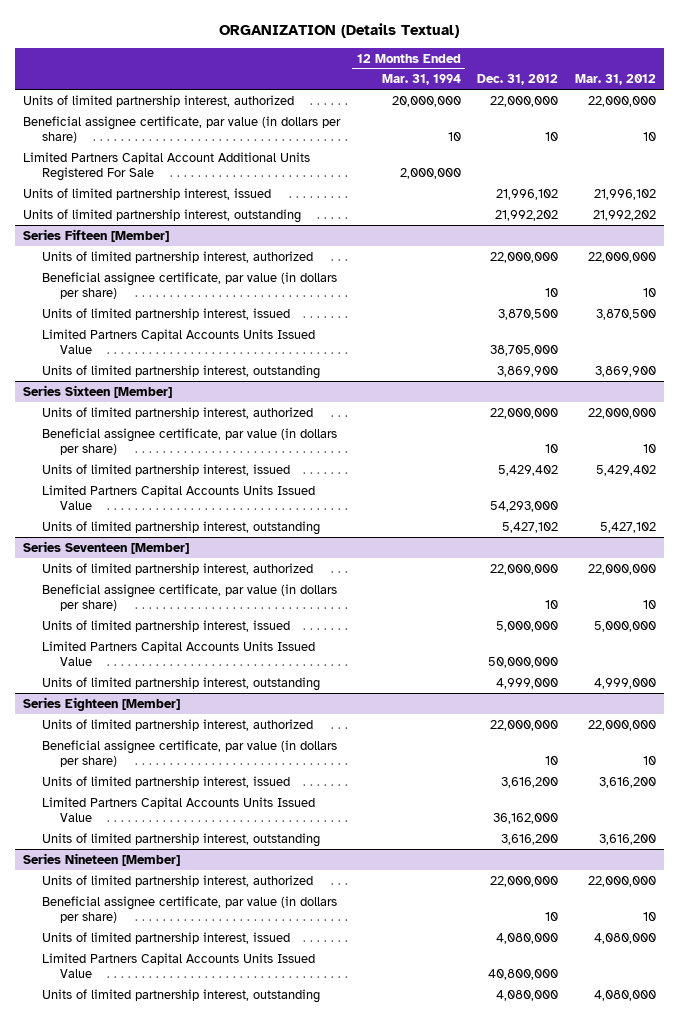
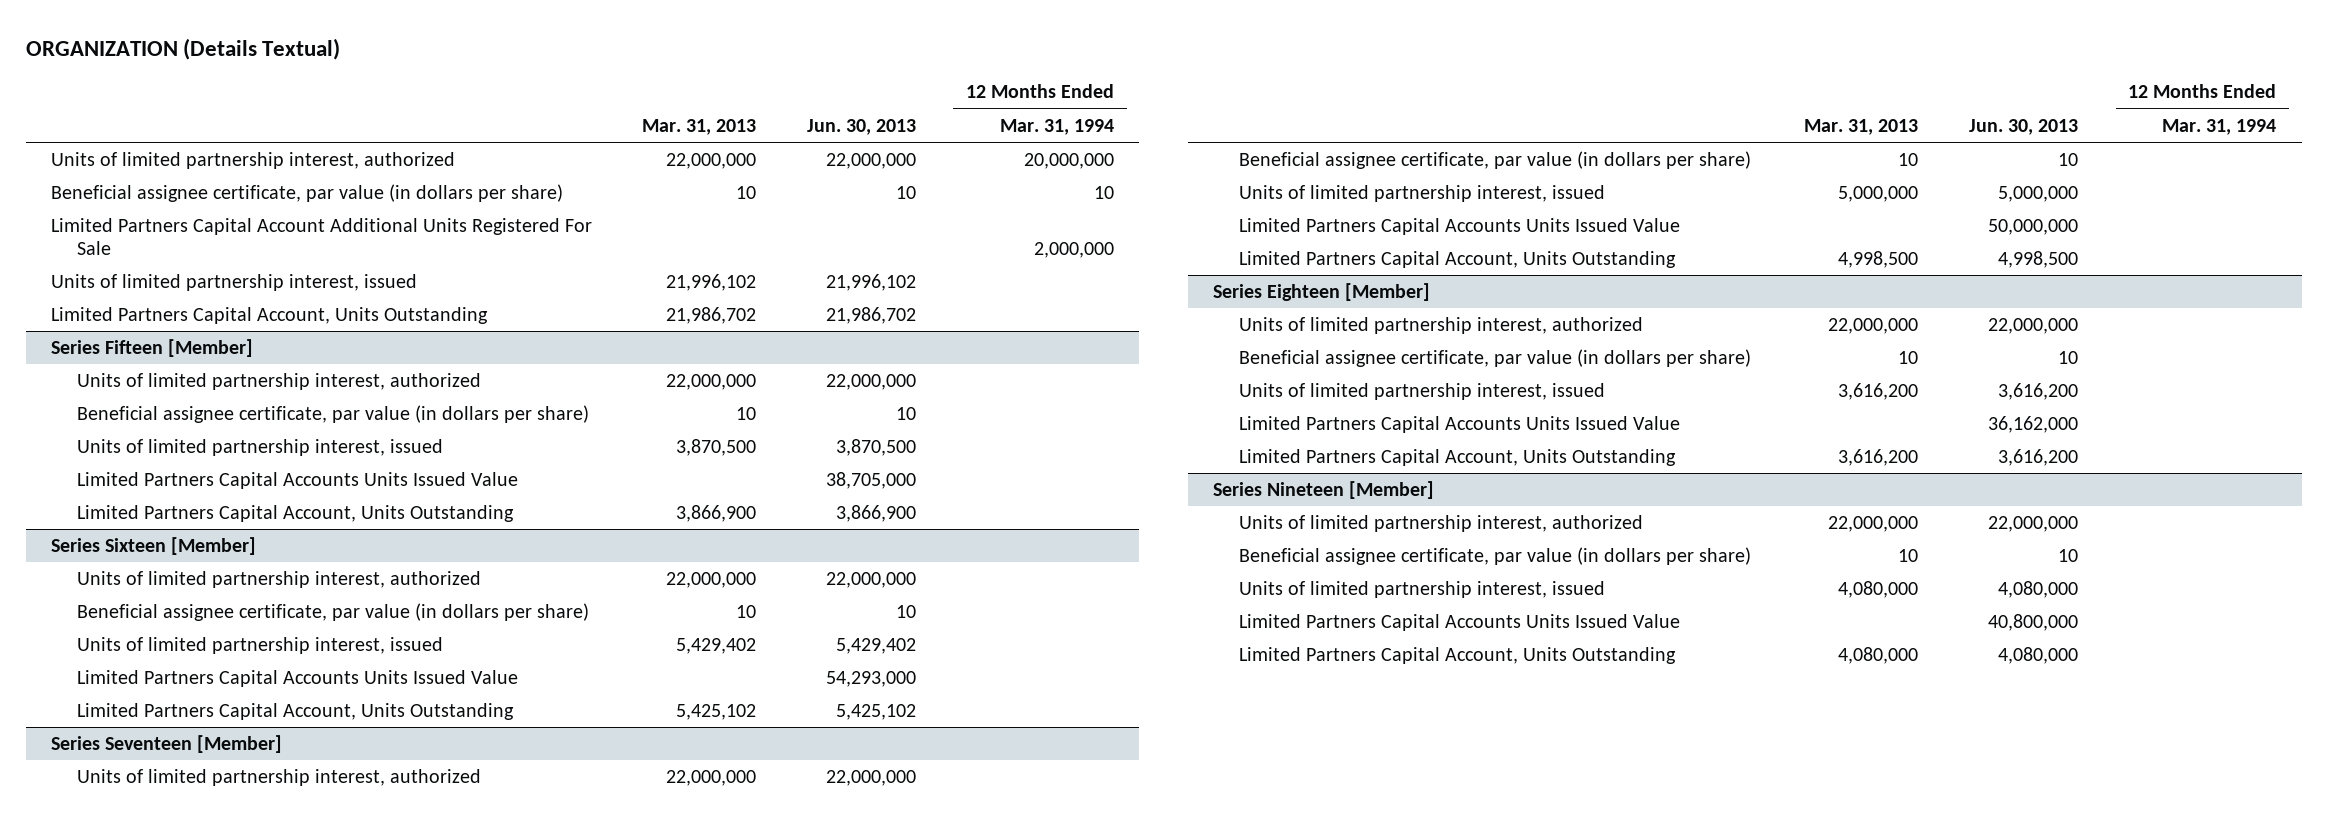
[477,74,559,86] Dec. 31, 2012 -> none
[574,74,656,86] Mar. 31, 2012 -> none
none -> [642,118,757,135] Mar. 31, 2013
none -> [806,118,916,135] Jun. 30, 2013
[23,208,302,223] Units of limited partnership interest, outstanding -> [50,307,488,325] Limited Partners Capital Account, Units Outstanding
[41,364,320,379] Units of limited partnership interest, outstanding -> [76,505,514,523] Limited Partners Capital Account, Units Outstanding
[41,520,320,535] Units of limited partnership interest, outstanding -> [76,703,514,721] Limited Partners Capital Account, Units Outstanding
[41,676,320,691] Units of limited partnership interest, outstanding -> [1238,251,1676,269] Limited Partners Capital Account, Units Outstanding
[41,832,320,847] Units of limited partnership interest, outstanding -> [1238,449,1676,467] Limited Partners Capital Account, Units Outstanding
[41,988,320,1003] Units of limited partnership interest, outstanding -> [1238,647,1676,665] Limited Partners Capital Account, Units Outstanding

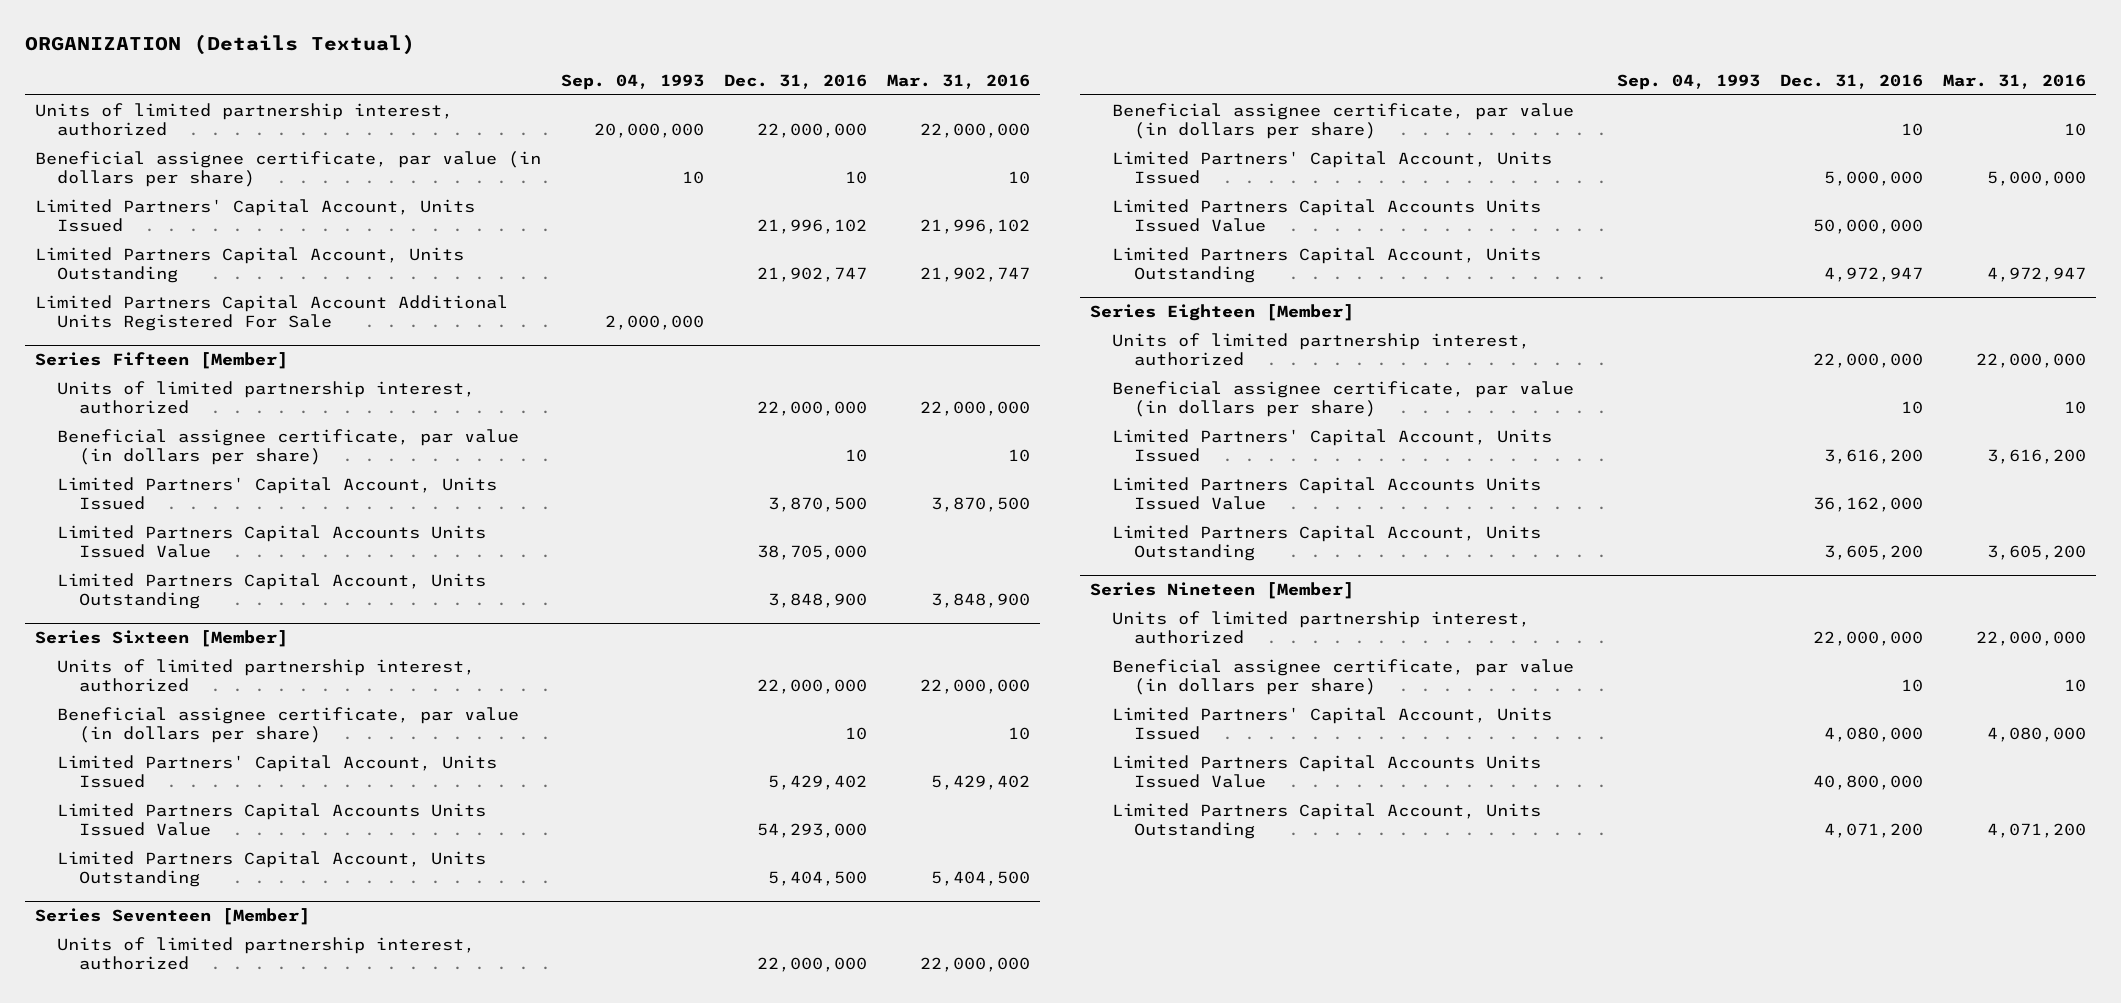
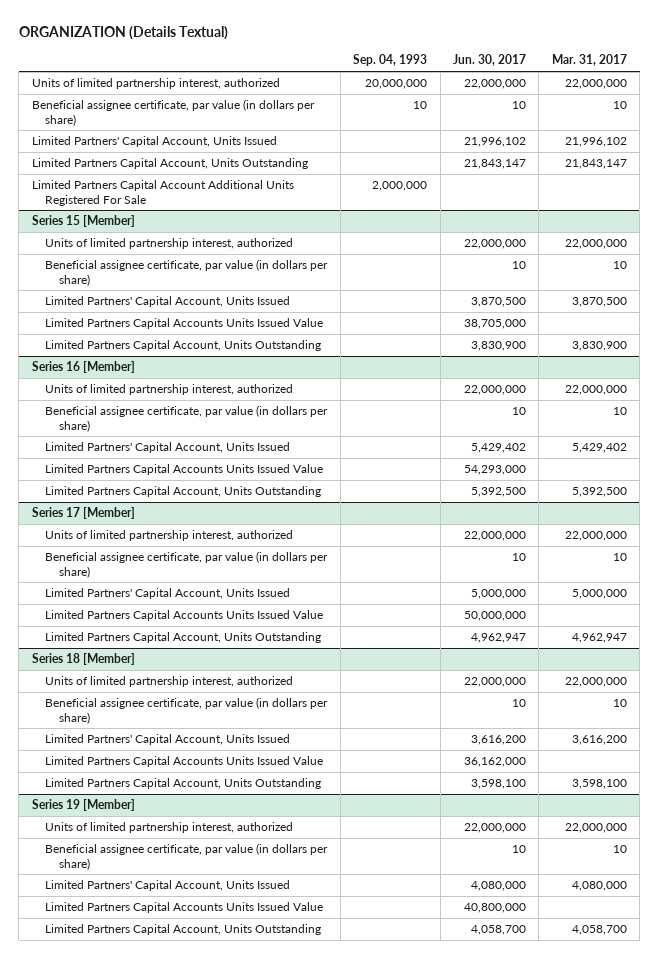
[723,73,867,89] Dec. 31, 2016 -> none
[887,73,1031,89] Mar. 31, 2016 -> none
none -> [452,54,526,67] Jun. 30, 2017
none -> [551,54,627,67] Mar. 31, 2017
[34,352,288,370] Series Fifteen [Member] -> [31,215,135,228] Series 15 [Member]
[34,630,288,648] Series Sixteen [Member] -> [31,361,135,374] Series 16 [Member]
[34,908,310,926] Series Seventeen [Member] -> [31,507,135,520] Series 17 [Member]
[1090,304,1355,322] Series Eighteen [Member] -> [31,653,135,666] Series 18 [Member]
[1090,582,1355,600] Series Nineteen [Member] -> [31,799,135,812] Series 19 [Member]

